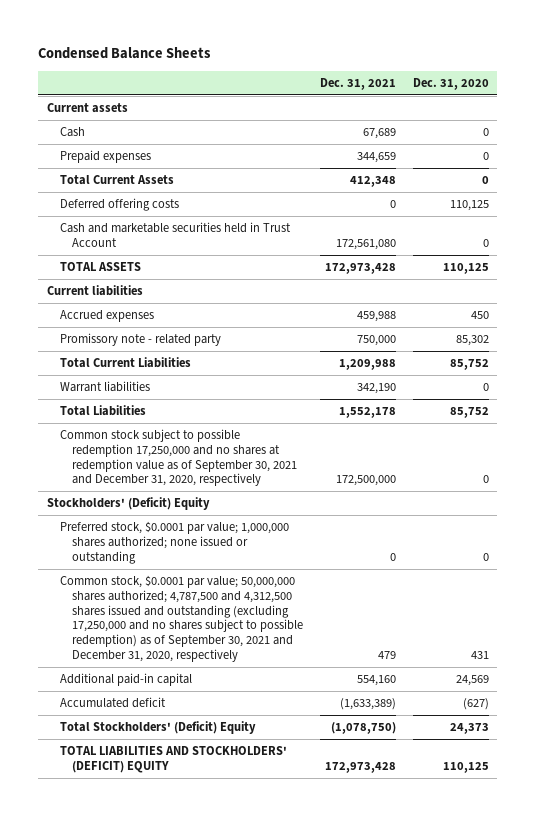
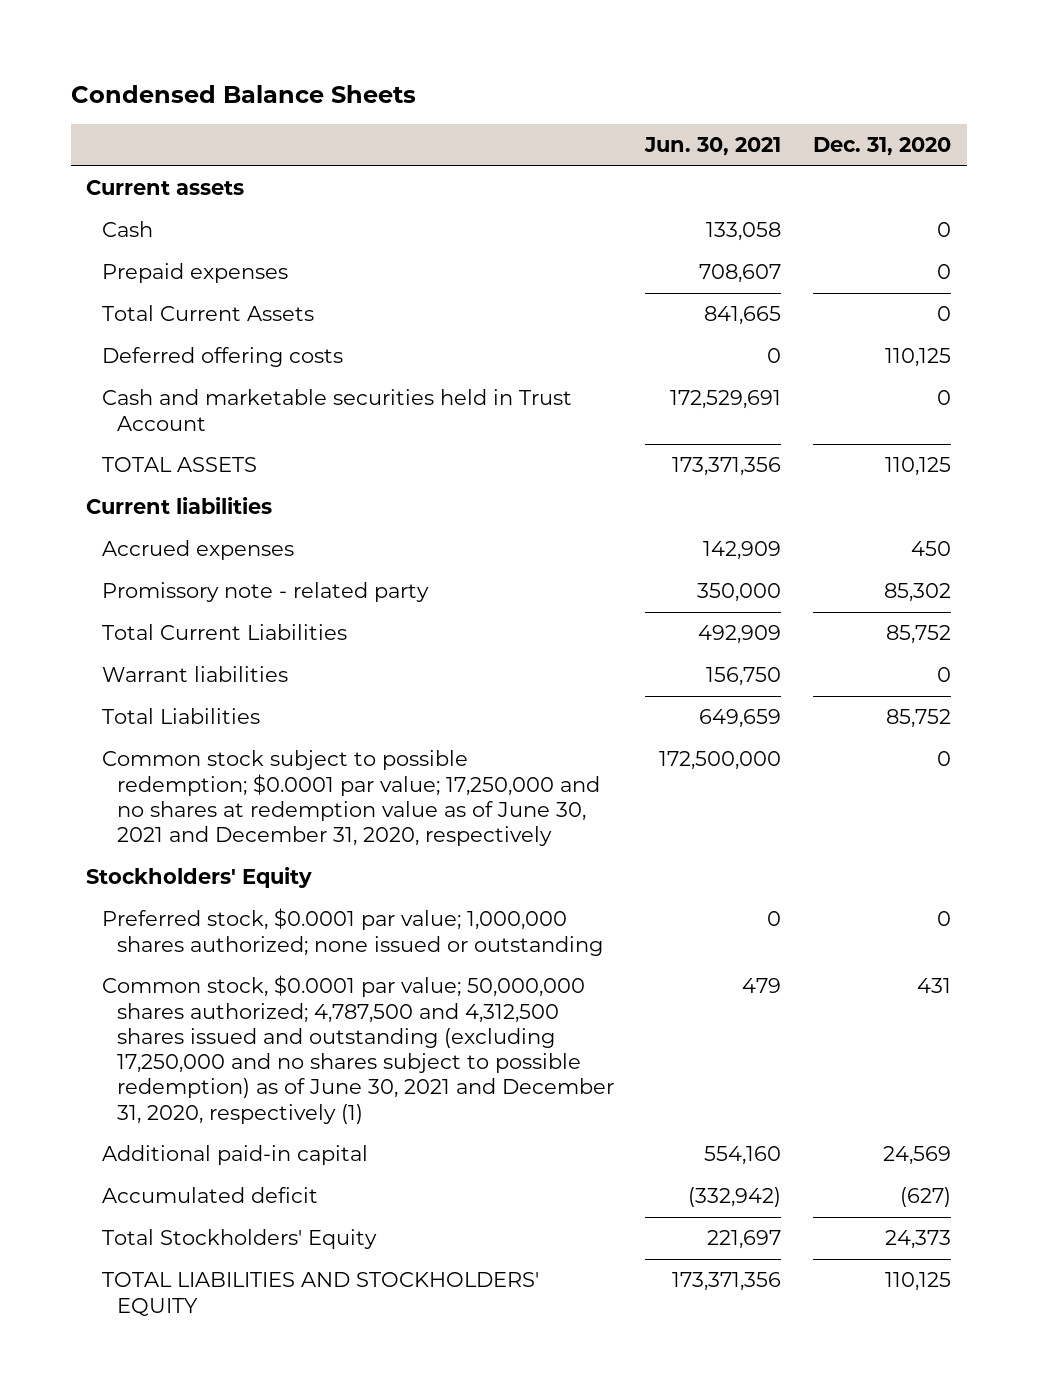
[320,77,397,90] Dec. 31, 2021 -> none
none -> [644,136,782,156] Jun. 30, 2021
[59,429,298,487] Common stock subject to possible redemption 17,250,000 and no shares at redemption value as of September 30, 2021 and December 31, 2020, respectively -> [101,750,600,847] Common stock subject to possible redemption; $0.0001 par value; 17,250,000 and no shares at redemption value as of June 30, 2021 and December 31, 2020, respectively
[46,497,210,511] Stockholders' (Deficit) Equity -> [86,867,313,889] Stockholders' Equity
[59,575,304,662] Common stock, $0.0001 par value; 50,000,000 shares authorized; 4,787,500 and 4,312,500 shares issued and outstanding (excluding 17,250,000 and no shares subject to possible redemption) as of September 30, 2021 and December 31, 2020, respectively -> [101,975,614,1124] Common stock, $0.0001 par value; 50,000,000 shares authorized; 4,787,500 and 4,312,500 shares issued and outstanding (excluding 17,250,000 and no shares subject to possible redemption) as of June 30, 2021 and December 31, 2020, respectively (1)
[59,721,256,735] Total Stockholders' (Deficit) Equity -> [101,1229,377,1250] Total Stockholders' Equity
[59,746,287,773] TOTAL LIABILITIES AND STOCKHOLDERS' (DEFICIT) EQUITY -> [101,1272,539,1316] TOTAL LIABILITIES AND STOCKHOLDERS' EQUITY

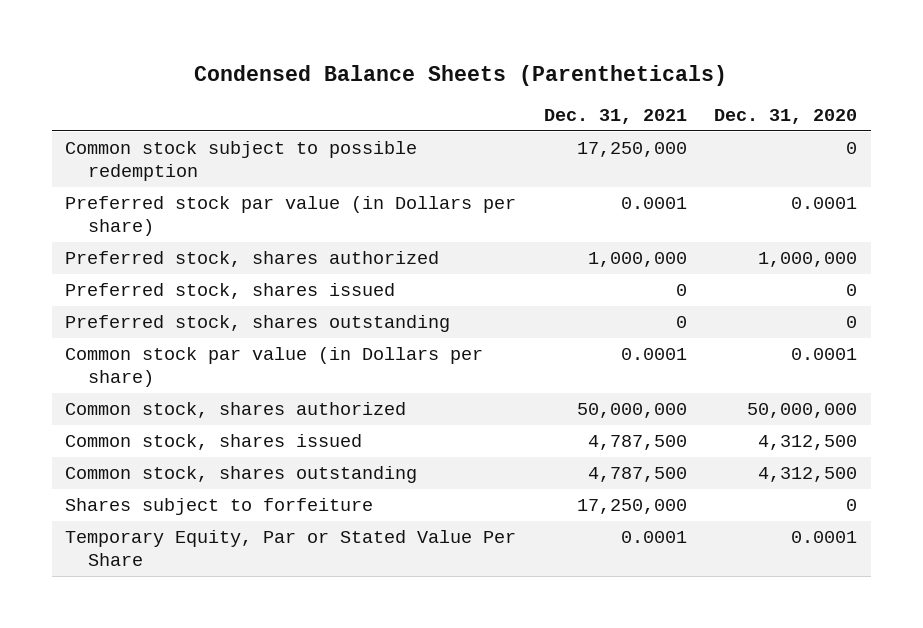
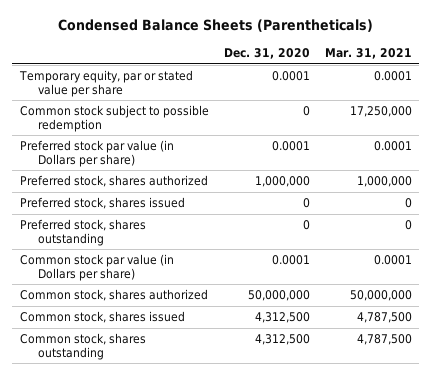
[543,109,687,125] Dec. 31, 2021 -> none
none -> [324,48,412,60] Mar. 31, 2021
none -> [18,70,193,97] Temporary equity, par or stated value per share
[65,497,374,515] Shares subject to forfeiture -> none
[65,529,517,567] Temporary Equity, Par or Stated Value Per Share -> none

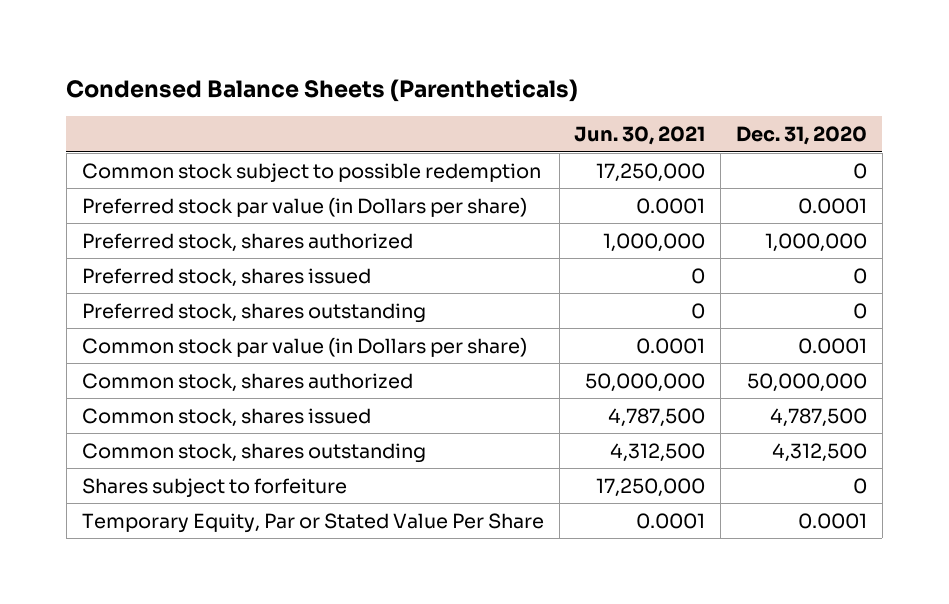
[324,48,412,60] Mar. 31, 2021 -> none
none -> [574,126,706,146] Jun. 30, 2021
[18,70,193,97] Temporary equity, par or stated value per share -> none
[254,312,310,324] 4,312,500 -> [770,407,868,427] 4,787,500
none -> [81,477,347,497] Shares subject to forfeiture
none -> [81,512,544,533] Temporary Equity, Par or Stated Value Per Share

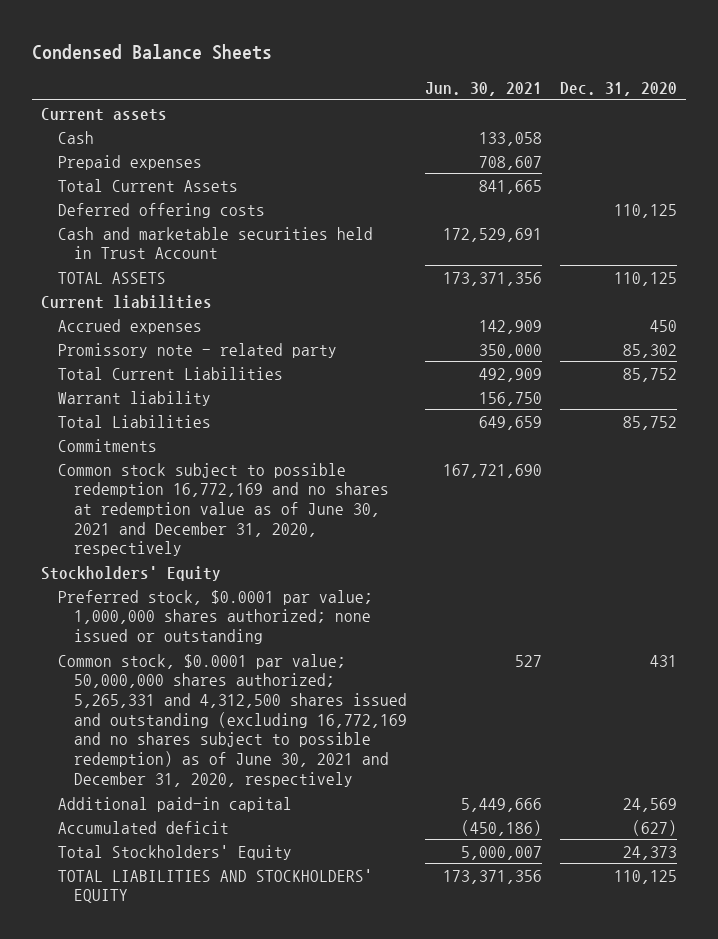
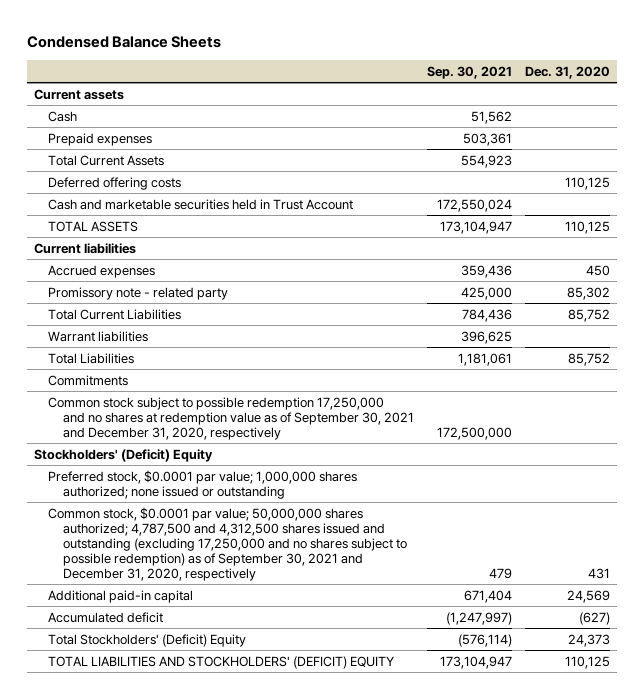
[424,81,542,96] Jun. 30, 2021 -> none
none -> [426,65,512,79] Sep. 30, 2021
[57,390,211,406] Warrant liability -> [48,330,149,342] Warrant liabilities
[57,462,389,557] Common stock subject to possible redemption 16,772,169 and no shares at redemption value as of June 30, 2021 and December 31, 2020, respectively -> [48,396,414,440] Common stock subject to possible redemption 17,250,000 and no shares at redemption value as of September 30, 2021 and December 31, 2020, respectively
[41,565,222,581] Stockholders' Equity -> [33,448,213,462] Stockholders' (Deficit) Equity
[57,653,407,787] Common stock, $0.0001 par value; 50,000,000 shares authorized; 5,265,331 and 4,312,500 shares issued and outstanding (excluding 16,772,169 and no shares subject to possible redemption) as of June 30, 2021 and December 31, 2020, respectively -> [48,506,407,582] Common stock, $0.0001 par value; 50,000,000 shares authorized; 4,787,500 and 4,312,500 shares issued and outstanding (excluding 17,250,000 and no shares subject to possible redemption) as of September 30, 2021 and December 31, 2020, respectively
[57,844,292,860] Total Stockholders' Equity -> [48,633,247,647] Total Stockholders' (Deficit) Equity
[57,868,373,904] TOTAL LIABILITIES AND STOCKHOLDERS' EQUITY -> [48,655,396,669] TOTAL LIABILITIES AND STOCKHOLDERS' (DEFICIT) EQUITY

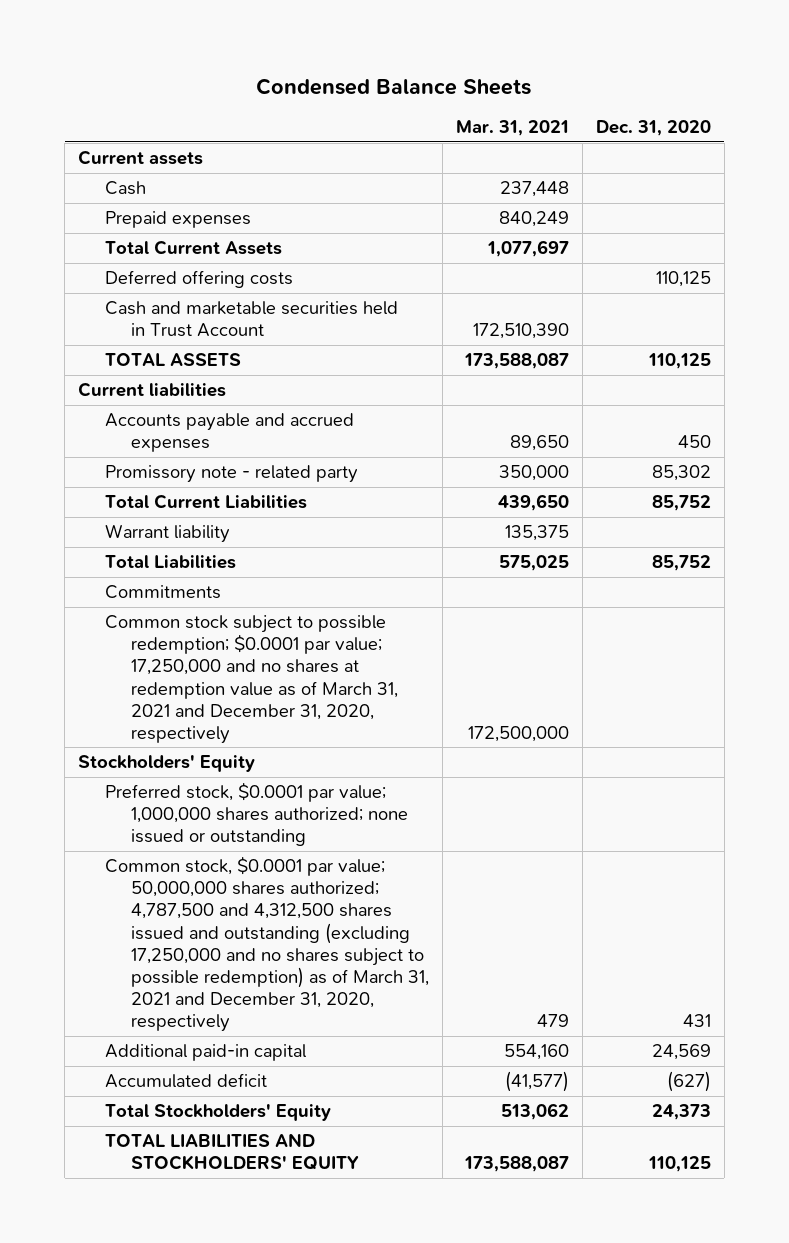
[426,65,512,79] Sep. 30, 2021 -> none
none -> [456,120,570,137] Mar. 31, 2021
[48,264,156,278] Accrued expenses -> [104,413,354,453] Accounts payable and accrued expenses
[48,330,149,342] Warrant liabilities -> [104,524,230,544] Warrant liability
[48,396,414,440] Common stock subject to possible redemption 17,250,000 and no shares at redemption value as of September 30, 2021 and December 31, 2020, respectively -> [104,615,399,744] Common stock subject to possible redemption; $0.0001 par value; 17,250,000 and no shares at redemption value as of March 31, 2021 and December 31, 2020, respectively
[33,448,213,462] Stockholders' (Deficit) Equity -> [77,755,255,773] Stockholders' Equity
[48,506,407,582] Common stock, $0.0001 par value; 50,000,000 shares authorized; 4,787,500 and 4,312,500 shares issued and outstanding (excluding 17,250,000 and no shares subject to possible redemption) as of September 30, 2021 and December 31, 2020, respectively -> [104,856,430,1033] Common stock, $0.0001 par value; 50,000,000 shares authorized; 4,787,500 and 4,312,500 shares issued and outstanding (excluding 17,250,000 and no shares subject to possible redemption) as of March 31, 2021 and December 31, 2020, respectively
[48,633,247,647] Total Stockholders' (Deficit) Equity -> [104,1104,331,1122] Total Stockholders' Equity
[48,655,396,669] TOTAL LIABILITIES AND STOCKHOLDERS' (DEFICIT) EQUITY -> [104,1133,360,1171] TOTAL LIABILITIES AND STOCKHOLDERS' EQUITY

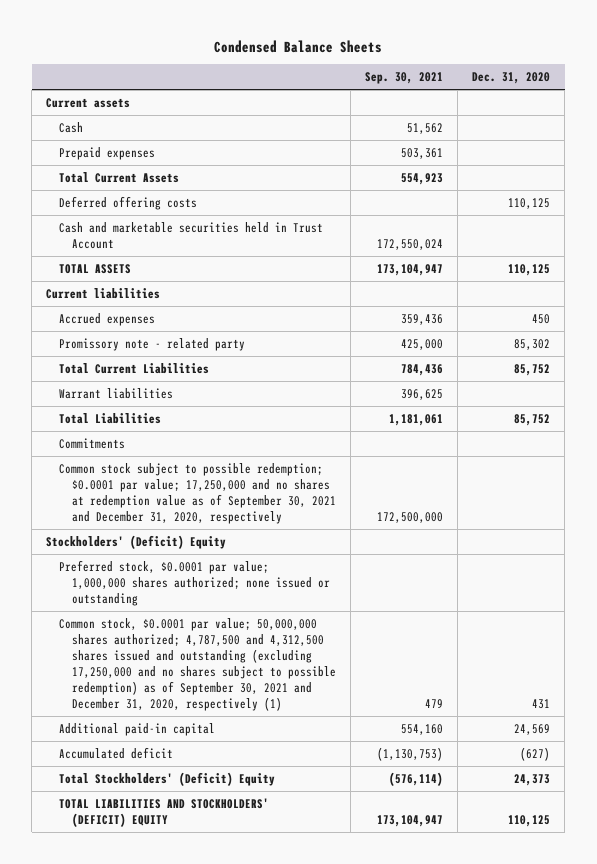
[456,120,570,137] Mar. 31, 2021 -> none
none -> [365,72,444,85] Sep. 30, 2021
[104,413,354,453] Accounts payable and accrued expenses -> [59,312,156,326] Accrued expenses
[104,524,230,544] Warrant liability -> [59,387,174,399] Warrant liabilities
[104,615,399,744] Common stock subject to possible redemption; $0.0001 par value; 17,250,000 and no shares at redemption value as of March 31, 2021 and December 31, 2020, respectively -> [59,462,337,524] Common stock subject to possible redemption; $0.0001 par value; 17,250,000 and no shares at redemption value as of September 30, 2021 and December 31, 2020, respectively
[77,755,255,773] Stockholders' Equity -> [46,534,227,549] Stockholders' (Deficit) Equity
[104,856,430,1033] Common stock, $0.0001 par value; 50,000,000 shares authorized; 4,787,500 and 4,312,500 shares issued and outstanding (excluding 17,250,000 and no shares subject to possible redemption) as of March 31, 2021 and December 31, 2020, respectively -> [59,617,337,711] Common stock, $0.0001 par value; 50,000,000 shares authorized; 4,787,500 and 4,312,500 shares issued and outstanding (excluding 17,250,000 and no shares subject to possible redemption) as of September 30, 2021 and December 31, 2020, respectively (1)
[104,1104,331,1122] Total Stockholders' Equity -> [59,771,276,786] Total Stockholders' (Deficit) Equity
[104,1133,360,1171] TOTAL LIABILITIES AND STOCKHOLDERS' EQUITY -> [59,797,270,827] TOTAL LIABILITIES AND STOCKHOLDERS' (DEFICIT) EQUITY

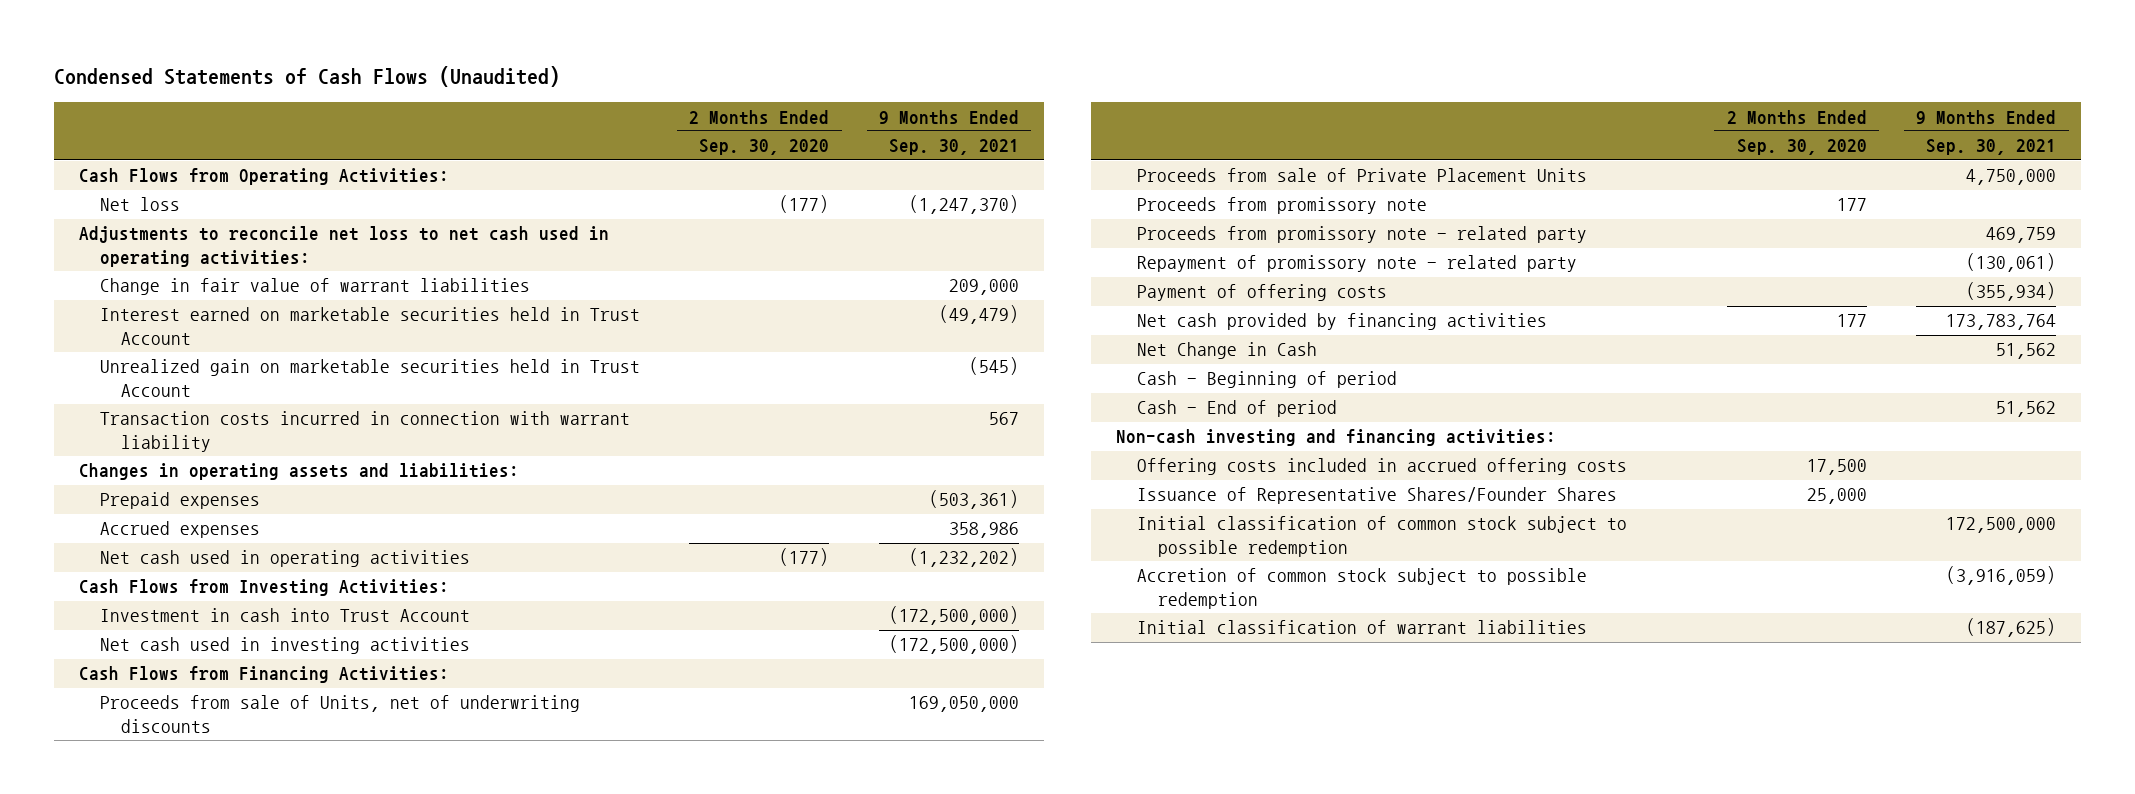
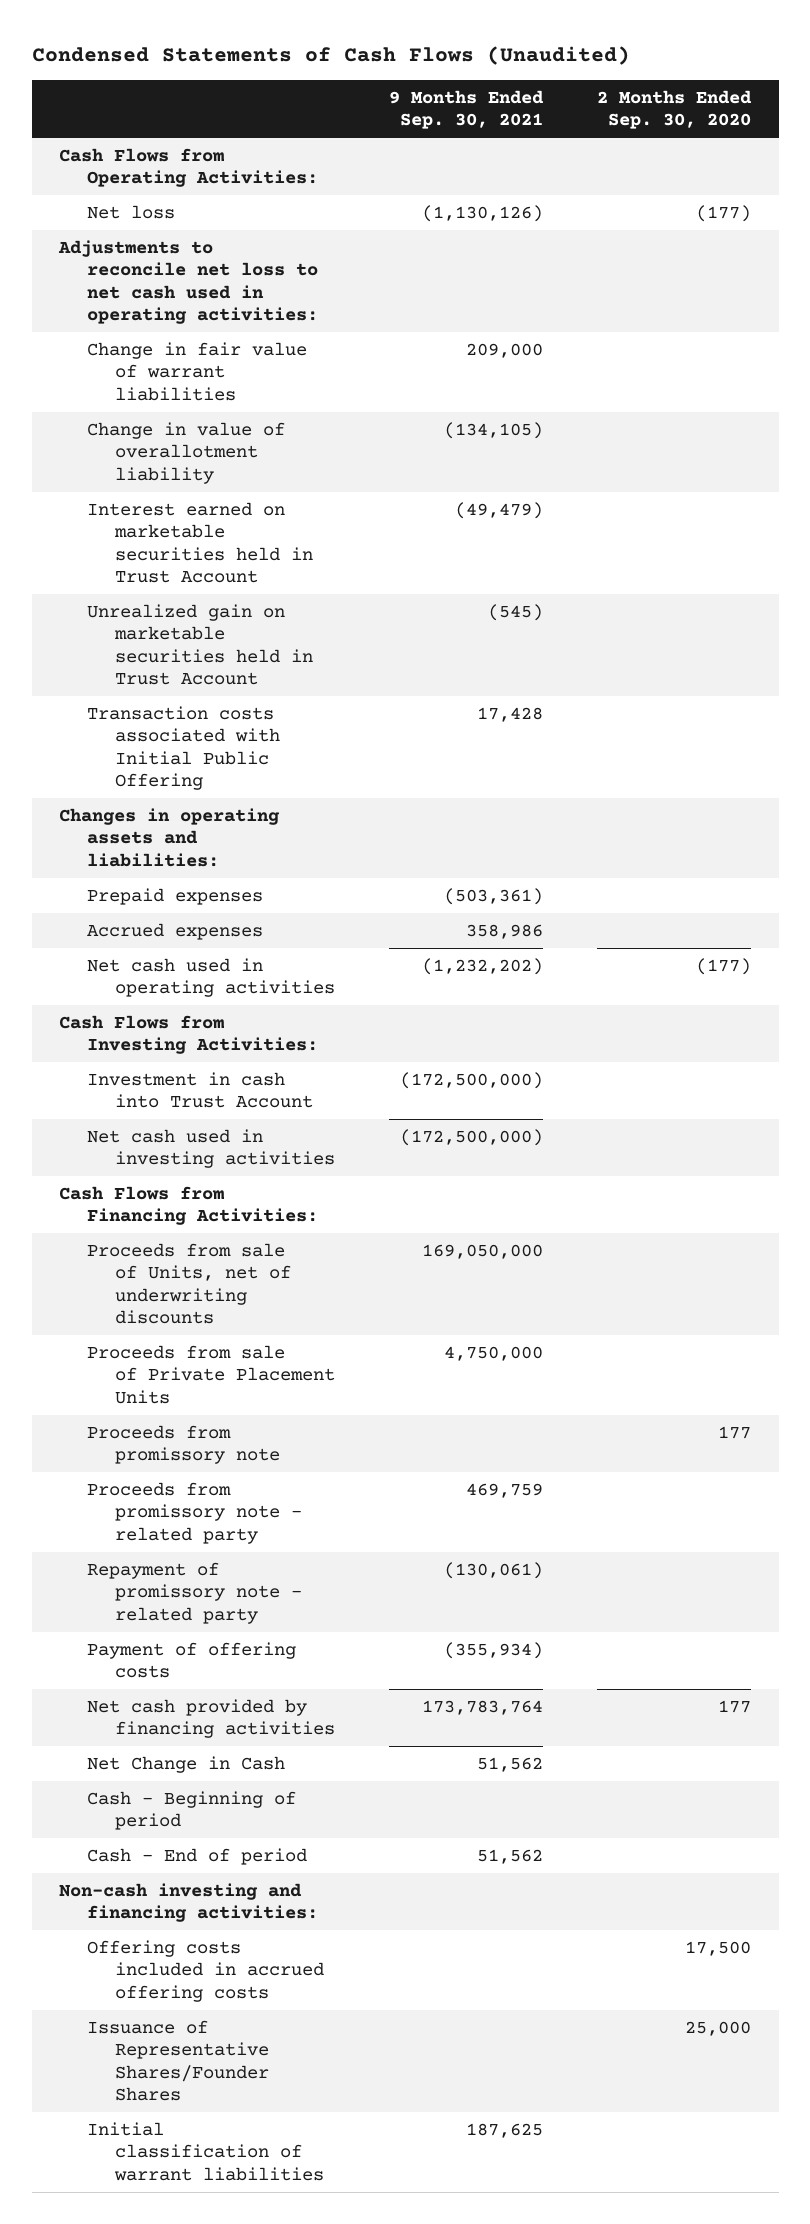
[908,195,1019,215] (1,247,370) -> [422,204,544,222] (1,130,126)
none -> [86,421,285,484] Change in value of overallotment liability
[99,411,630,453] Transaction costs incurred in connection with warrant liability -> none
none -> [86,705,280,790] Transaction costs associated with Initial Public Offering
[1136,516,1627,558] Initial classification of common stock subject to possible redemption -> none
[1136,568,1587,610] Accretion of common stock subject to possible redemption -> none
[1966,618,2057,638] (187,625) -> [466,2122,544,2138] 187,625

